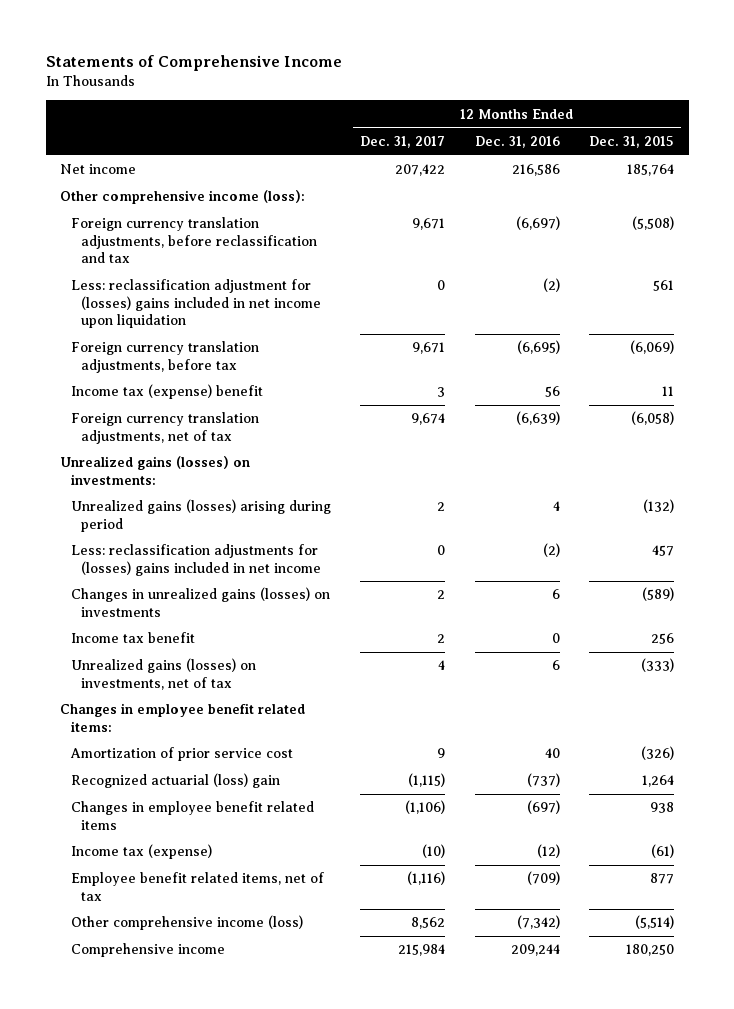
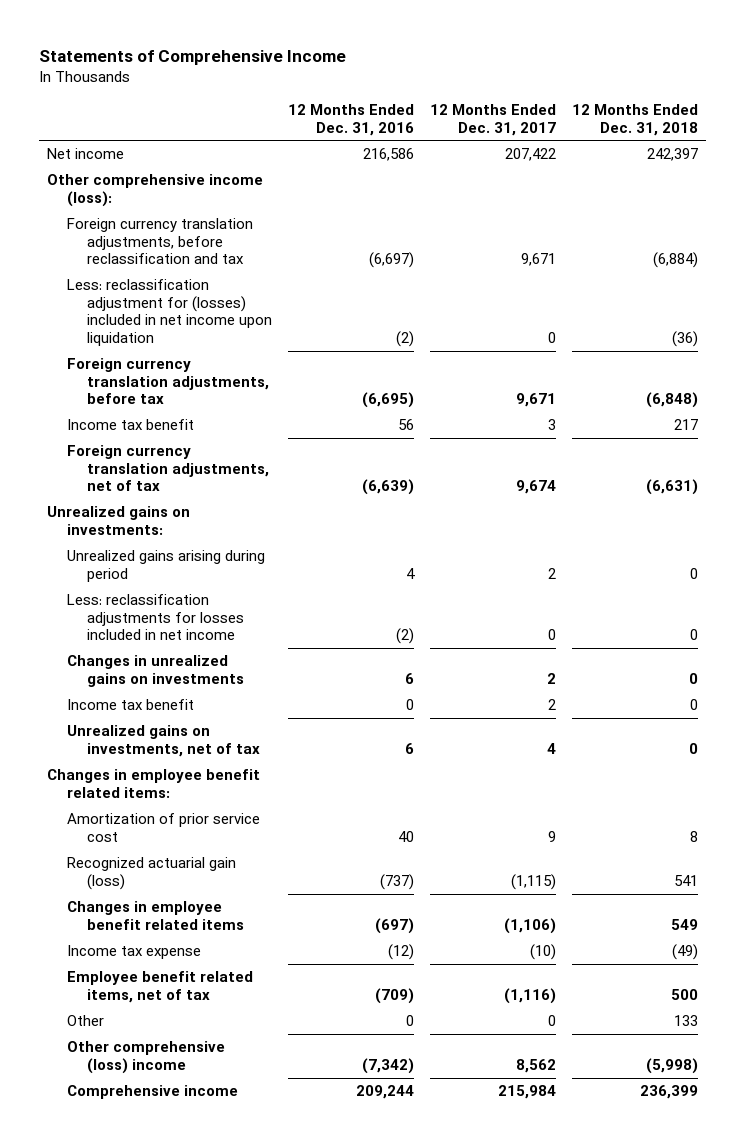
[588,136,674,149] Dec. 31, 2015 -> none
none -> [572,104,699,136] 12 Months Ended Dec. 31, 2018
[70,279,322,328] Less: reclassification adjustment for (losses) gains included in net income upon liquidation -> [66,279,273,346] Less: reclassification adjustment for (losses) included in net income upon liquidation
[70,384,263,400] Income tax (expense) benefit -> [66,419,194,431] Income tax benefit
[60,456,251,485] Unrealized gains (losses) on investments: -> [46,506,190,535] Unrealized gains on investments:
[70,499,331,532] Unrealized gains (losses) arising during period -> [66,550,265,582] Unrealized gains arising during period
[70,544,322,576] Less: reclassification adjustments for (losses) gains included in net income -> [66,594,245,641] Less: reclassification adjustments for losses included in net income
[70,587,330,617] Changes in unrealized gains (losses) on investments -> [66,655,245,687] Changes in unrealized gains on investments
[70,658,256,690] Unrealized gains (losses) on investments, net of tax -> [66,725,261,757] Unrealized gains on investments, net of tax
[70,773,280,789] Recognized actuarial (loss) gain -> [66,857,236,890] Recognized actuarial gain (loss)
[70,844,212,860] Income tax (expense) -> [66,945,201,960] Income tax expense
none -> [66,1015,104,1027] Other
[70,915,303,931] Other comprehensive income (loss) -> [66,1041,225,1074] Other comprehensive (loss) income

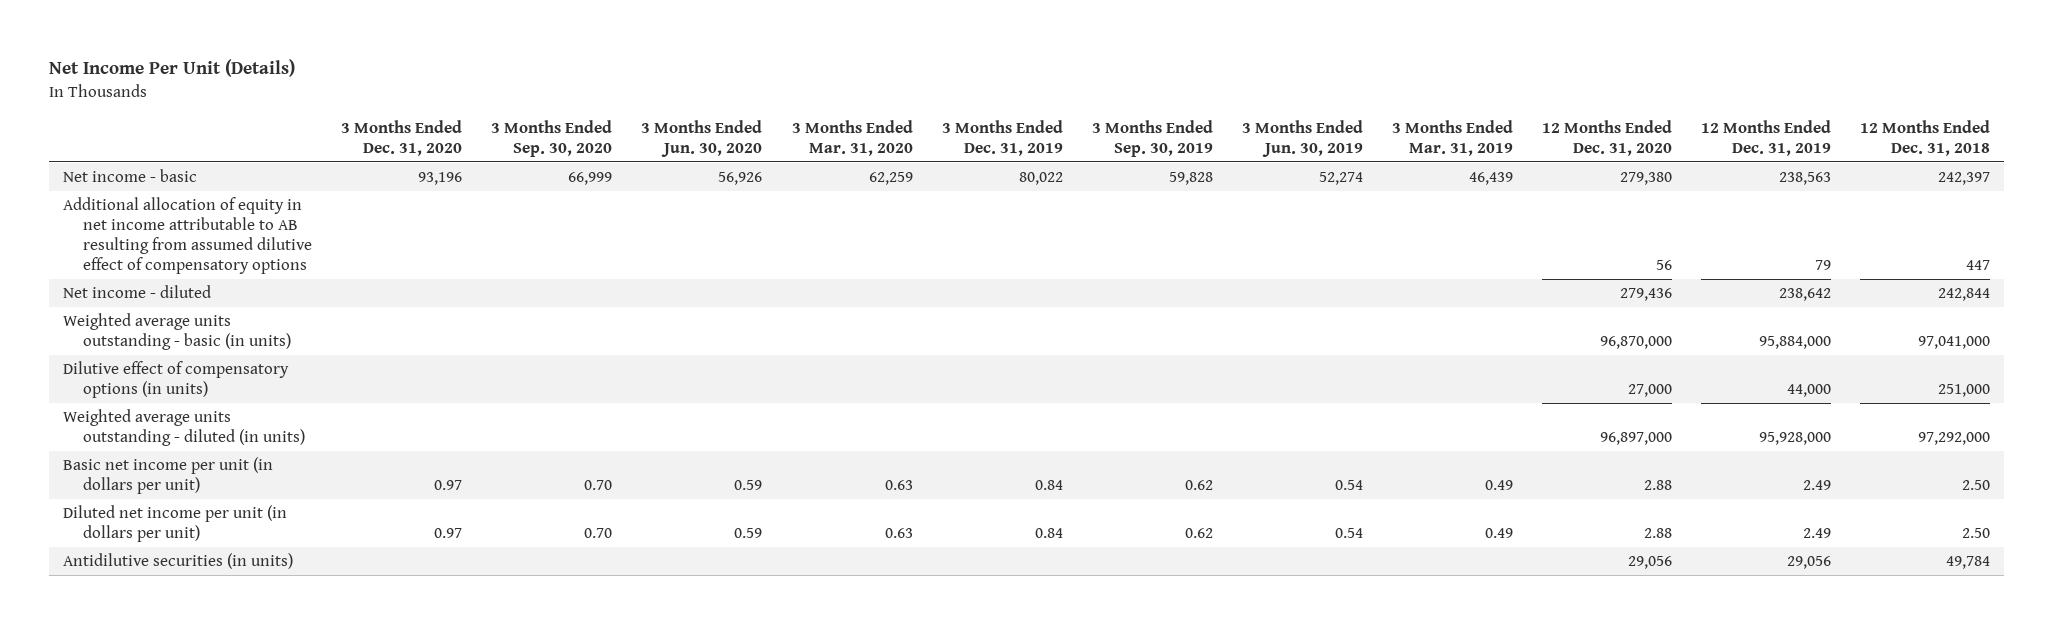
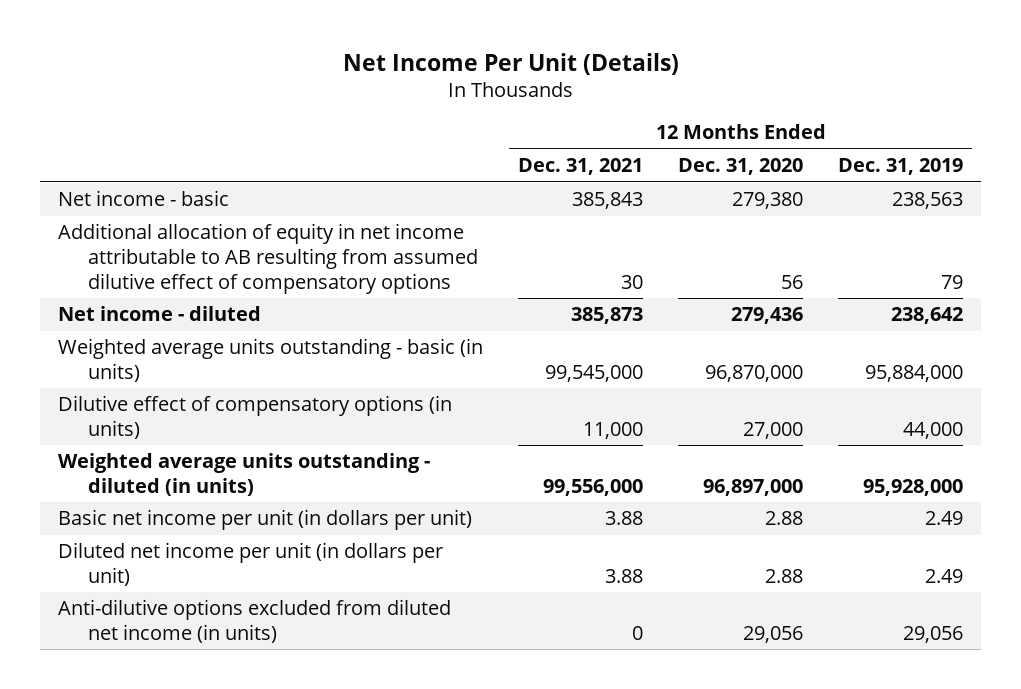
[341,119,463,156] 3 Months Ended Dec. 31, 2020 -> none
[491,119,613,157] 3 Months Ended Sep. 30, 2020 -> none
[641,119,763,157] 3 Months Ended Jun. 30, 2020 -> none
[791,119,913,156] 3 Months Ended Mar. 31, 2020 -> none
[941,119,1063,156] 3 Months Ended Dec. 31, 2019 -> none
[1091,119,1213,157] 3 Months Ended Sep. 30, 2019 -> none
[1241,119,1363,157] 3 Months Ended Jun. 30, 2019 -> none
[1391,119,1513,156] 3 Months Ended Mar. 31, 2019 -> none
[1859,119,1990,156] 12 Months Ended Dec. 31, 2018 -> none
none -> [518,158,644,176] Dec. 31, 2021
[63,553,294,570] Antidilutive securities (in units) -> [57,599,451,643] Anti-dilutive options excluded from diluted net income (in units)

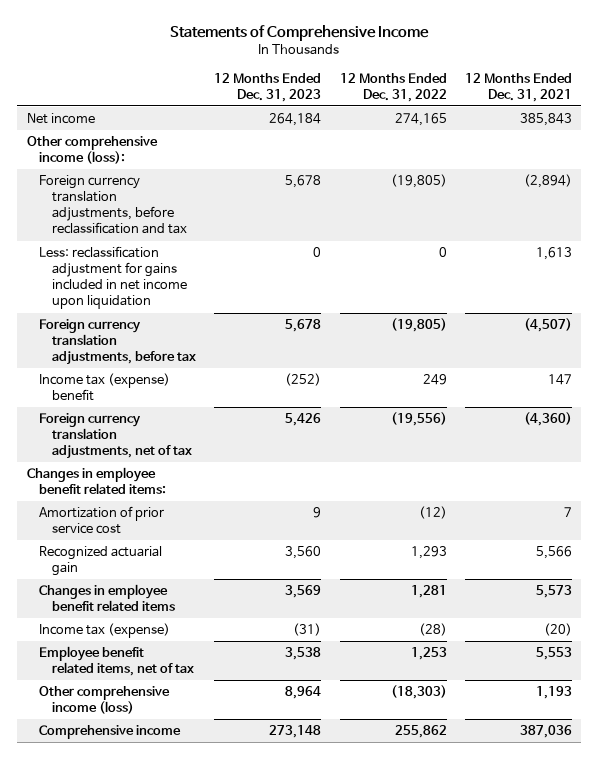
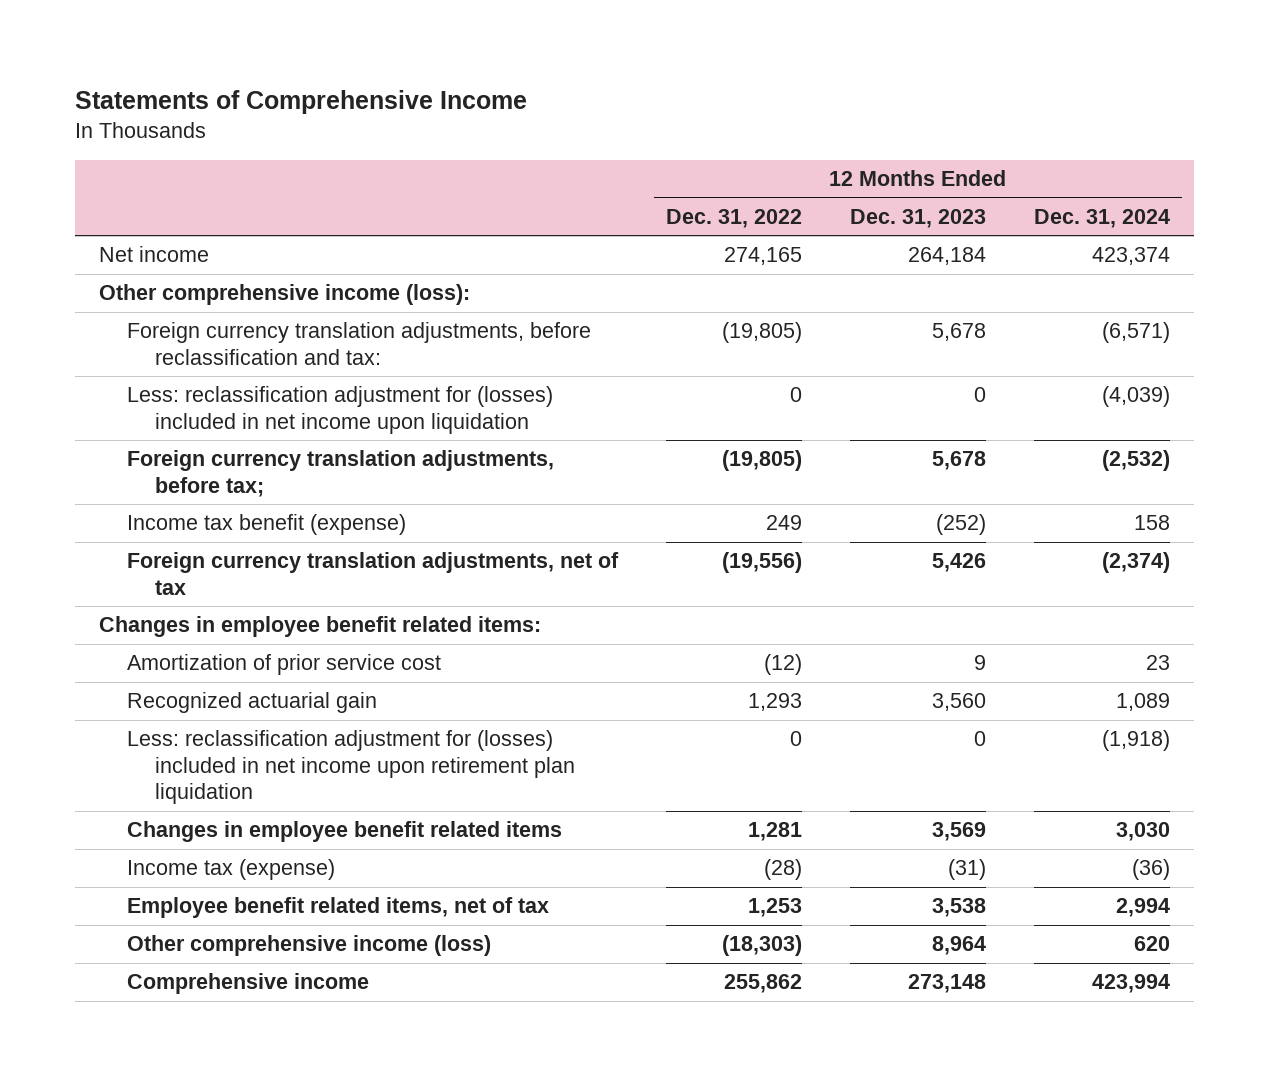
[464,72,572,102] 12 Months Ended Dec. 31, 2021 -> none
none -> [1034,208,1171,228] Dec. 31, 2024
[39,175,188,235] Foreign currency translation adjustments, before reclassification and tax -> [127,322,592,365] Foreign currency translation adjustments, before reclassification and tax:
[39,246,188,310] Less: reclassification adjustment for gains included in net income upon liquidation -> [127,386,554,434] Less: reclassification adjustment for (losses) included in net income upon liquidation
[39,319,197,366] Foreign currency translation adjustments, before tax -> [127,450,555,497] Foreign currency translation adjustments, before tax;
[39,373,171,402] Income tax (expense) benefit -> [127,514,407,536] Income tax benefit (expense)
none -> [127,730,576,805] Less: reclassification adjustment for (losses) included in net income upon retirement plan liquidation

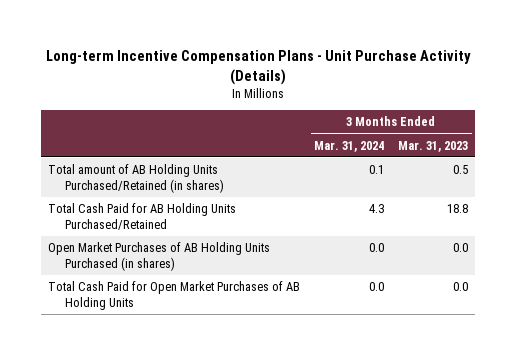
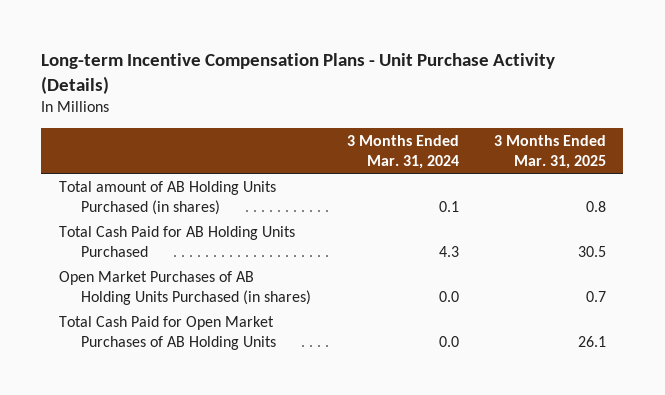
[398,140,469,152] Mar. 31, 2023 -> none
none -> [493,134,606,169] 3 Months Ended Mar. 31, 2025
[48,164,224,193] Total amount of AB Holding Units Purchased/Retained (in shares) -> [58,180,276,215] Total amount of AB Holding Units Purchased (in shares)
[48,203,237,230] Total Cash Paid for AB Holding Units Purchased/Retained -> [58,225,295,257] Total Cash Paid for AB Holding Units Purchased

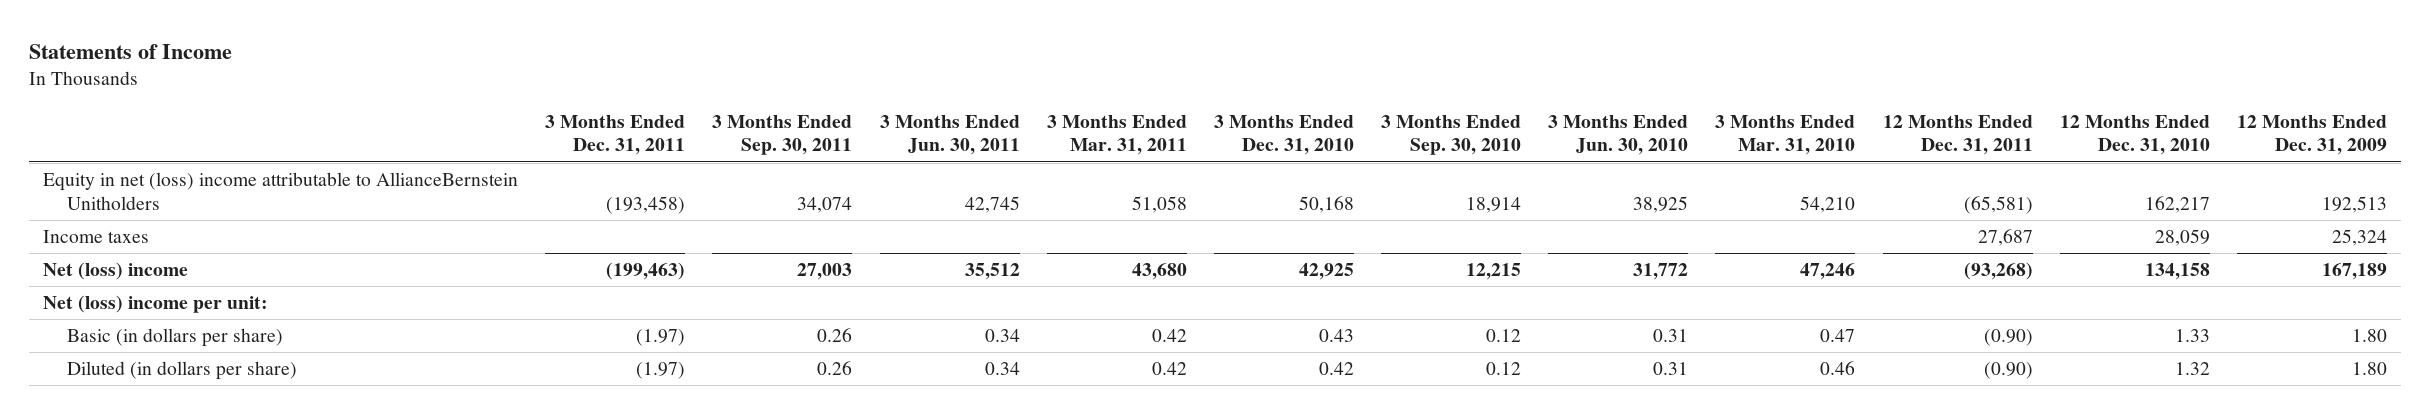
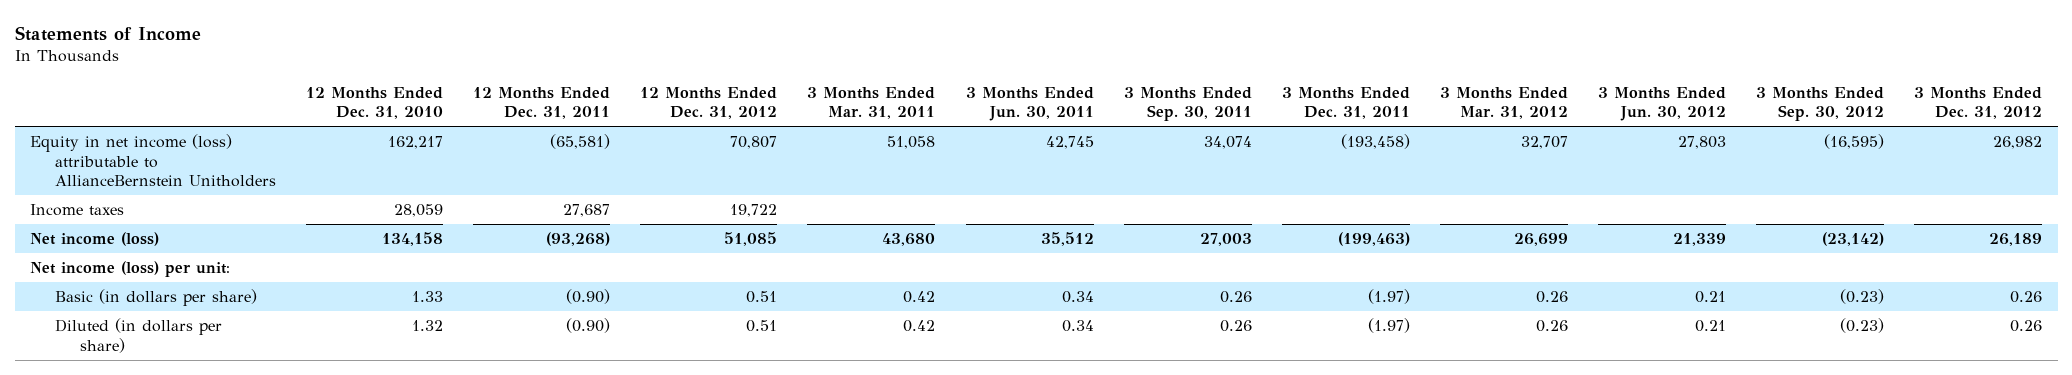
[1213,114,1354,156] 3 Months Ended Dec. 31, 2010 -> none
[1381,114,1522,156] 3 Months Ended Sep. 30, 2010 -> none
[1548,114,1689,156] 3 Months Ended Jun. 30, 2010 -> none
[1715,114,1856,156] 3 Months Ended Mar. 31, 2010 -> none
[2236,114,2387,156] 12 Months Ended Dec. 31, 2009 -> none
none -> [640,86,778,120] 12 Months Ended Dec. 31, 2012
none -> [1440,86,1569,120] 3 Months Ended Mar. 31, 2012
none -> [1598,86,1727,122] 3 Months Ended Jun. 30, 2012
none -> [1756,86,1885,122] 3 Months Ended Sep. 30, 2012
none -> [1914,86,2043,120] 3 Months Ended Dec. 31, 2012
[43,171,519,210] Equity in net (loss) income attributable to AllianceBernstein Unitholders -> [30,134,276,188] Equity in net income (loss) attributable to AllianceBernstein Unitholders
[43,261,189,280] Net (loss) income -> [30,232,160,247] Net income (loss)
[43,294,269,313] Net (loss) income per unit: -> [30,261,231,278] Net income (loss) per unit:

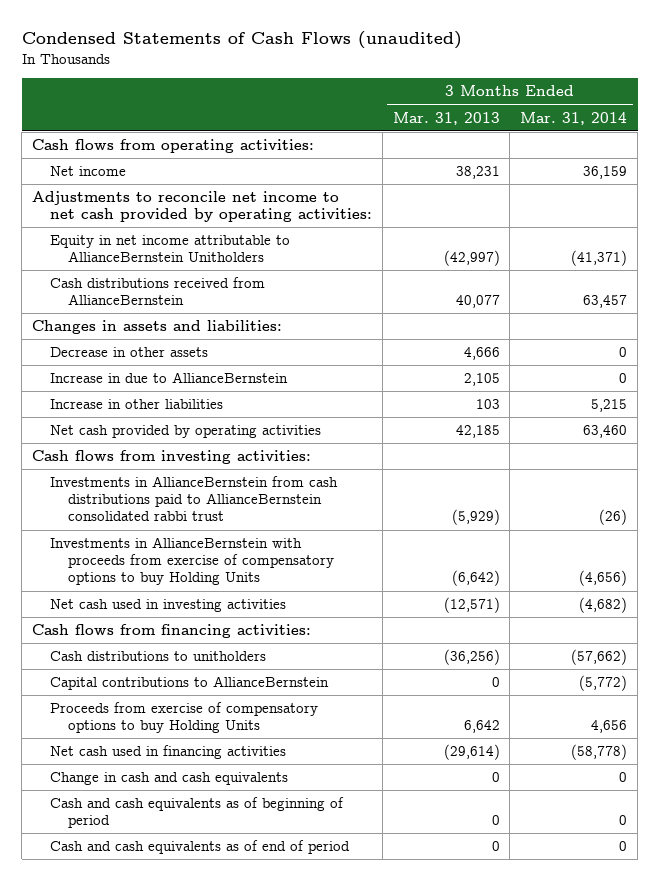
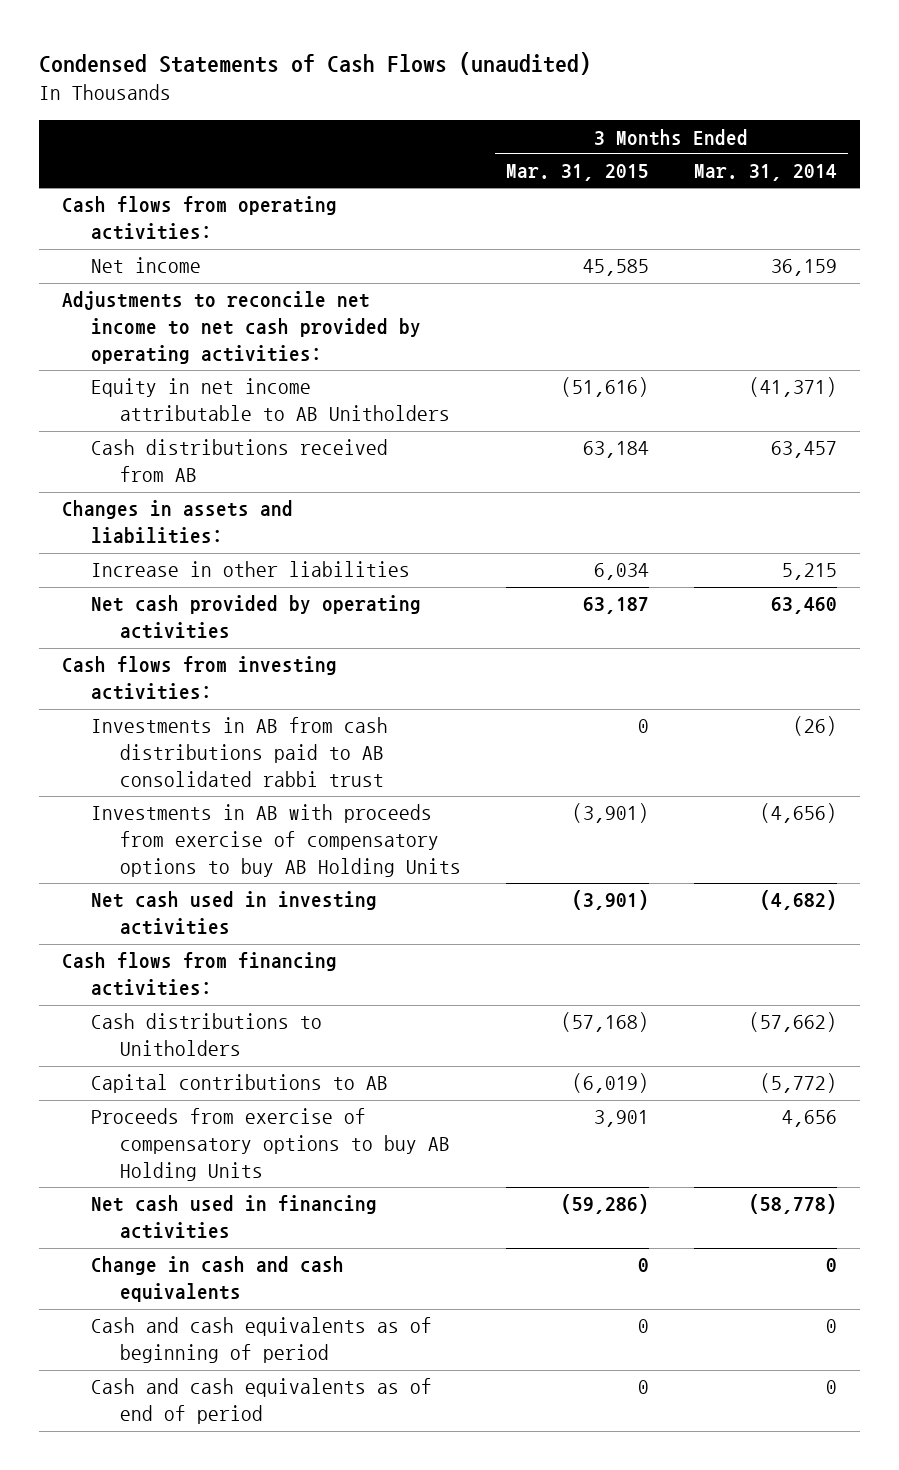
[392,111,500,125] Mar. 31, 2013 -> none
none -> [505,164,649,182] Mar. 31, 2015
[49,235,290,263] Equity in net income attributable to AllianceBernstein Unitholders -> [90,378,450,422] Equity in net income attributable to AB Unitholders
[49,277,265,306] Cash distributions received from AllianceBernstein -> [90,439,388,483] Cash distributions received from AB
[49,347,208,358] Decrease in other assets -> none
[49,372,288,384] Increase in due to AllianceBernstein -> none
[49,476,338,522] Investments in AllianceBernstein from cash distributions paid to AllianceBernstein consolidated rabbi trust -> [90,717,388,788] Investments in AB from cash distributions paid to AB consolidated rabbi trust
[49,537,334,586] Investments in AllianceBernstein with proceeds from exercise of compensatory options to buy Holding Units -> [90,804,461,878] Investments in AB with proceeds from exercise of compensatory options to buy AB Holding Units
[49,651,266,662] Cash distributions to unitholders -> [90,1013,322,1057] Cash distributions to Unitholders
[49,676,329,691] Capital contributions to AllianceBernstein -> [90,1074,388,1094] Capital contributions to AB
[49,702,318,734] Proceeds from exercise of compensatory options to buy Holding Units -> [90,1108,450,1182] Proceeds from exercise of compensatory options to buy AB Holding Units

